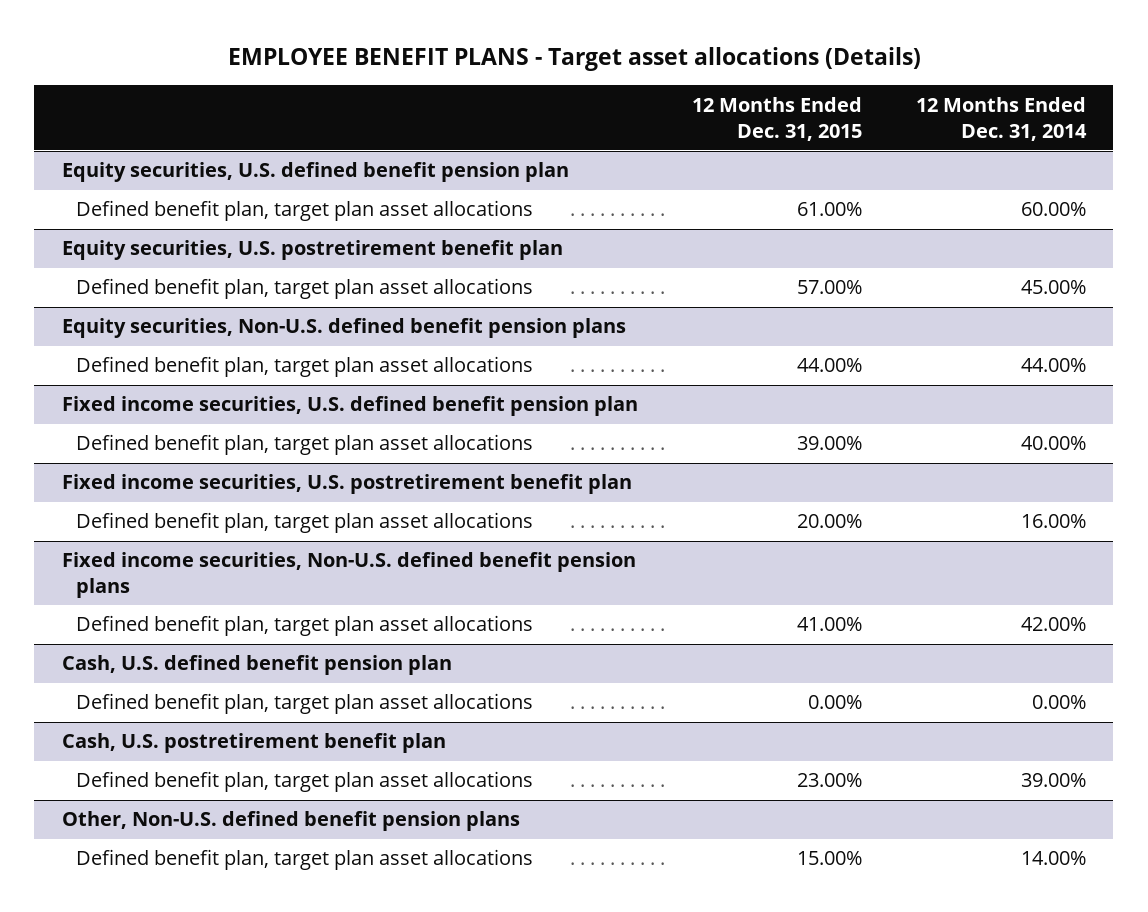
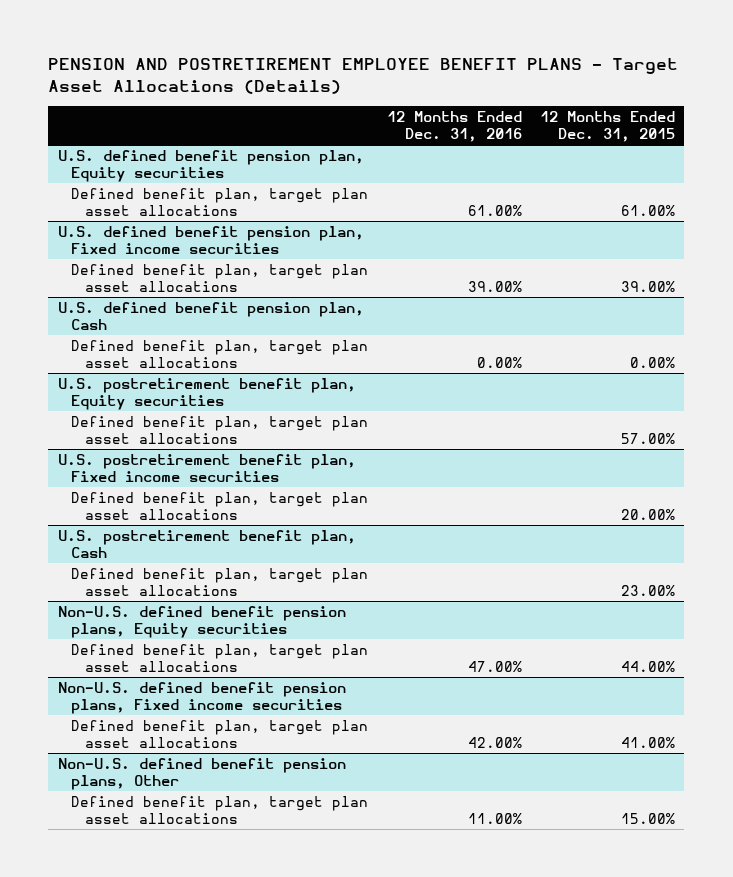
[227,47,921,72] EMPLOYEE BENEFIT PLANS - Target asset allocations (Details) -> [48,58,679,95] PENSION AND POSTRETIREMENT EMPLOYEE BENEFIT PLANS - Target Asset Allocations (Details)
[916,96,1088,141] 12 Months Ended Dec. 31, 2014 -> none
none -> [386,111,522,142] 12 Months Ended Dec. 31, 2016
[61,162,569,183] Equity securities, U.S. defined benefit pension plan -> [57,150,364,182] U.S. defined benefit pension plan, Equity securities
[61,240,563,261] Equity securities, U.S. postretirement benefit plan -> none
[76,278,534,300] Defined benefit plan, target plan asset allocations -> none
[61,318,626,339] Equity securities, Non-U.S. defined benefit pension plans -> none
[76,356,534,378] Defined benefit plan, target plan asset allocations -> none
[61,396,638,417] Fixed income securities, U.S. defined benefit pension plan -> [57,226,364,254] U.S. defined benefit pension plan, Fixed income securities
[61,474,632,495] Fixed income securities, U.S. postretirement benefit plan -> none
[76,512,534,534] Defined benefit plan, target plan asset allocations -> none
[61,552,636,599] Fixed income securities, Non-U.S. defined benefit pension plans -> none
[76,615,534,637] Defined benefit plan, target plan asset allocations -> none
[61,655,452,676] Cash, U.S. defined benefit pension plan -> [57,302,364,330] U.S. defined benefit pension plan, Cash
none -> [57,378,356,410] U.S. postretirement benefit plan, Equity securities
none -> [71,416,369,444] Defined benefit plan, target plan asset allocations
none -> [57,454,356,482] U.S. postretirement benefit plan, Fixed income securities
none -> [71,492,369,520] Defined benefit plan, target plan asset allocations
[61,733,446,754] Cash, U.S. postretirement benefit plan -> [57,530,356,558] U.S. postretirement benefit plan, Cash
none -> [57,606,346,638] Non-U.S. defined benefit pension plans, Equity securities
none -> [71,644,369,672] Defined benefit plan, target plan asset allocations
none -> [57,682,346,714] Non-U.S. defined benefit pension plans, Fixed income securities
none -> [71,720,369,748] Defined benefit plan, target plan asset allocations
[61,811,520,832] Other, Non-U.S. defined benefit pension plans -> [57,758,346,790] Non-U.S. defined benefit pension plans, Other

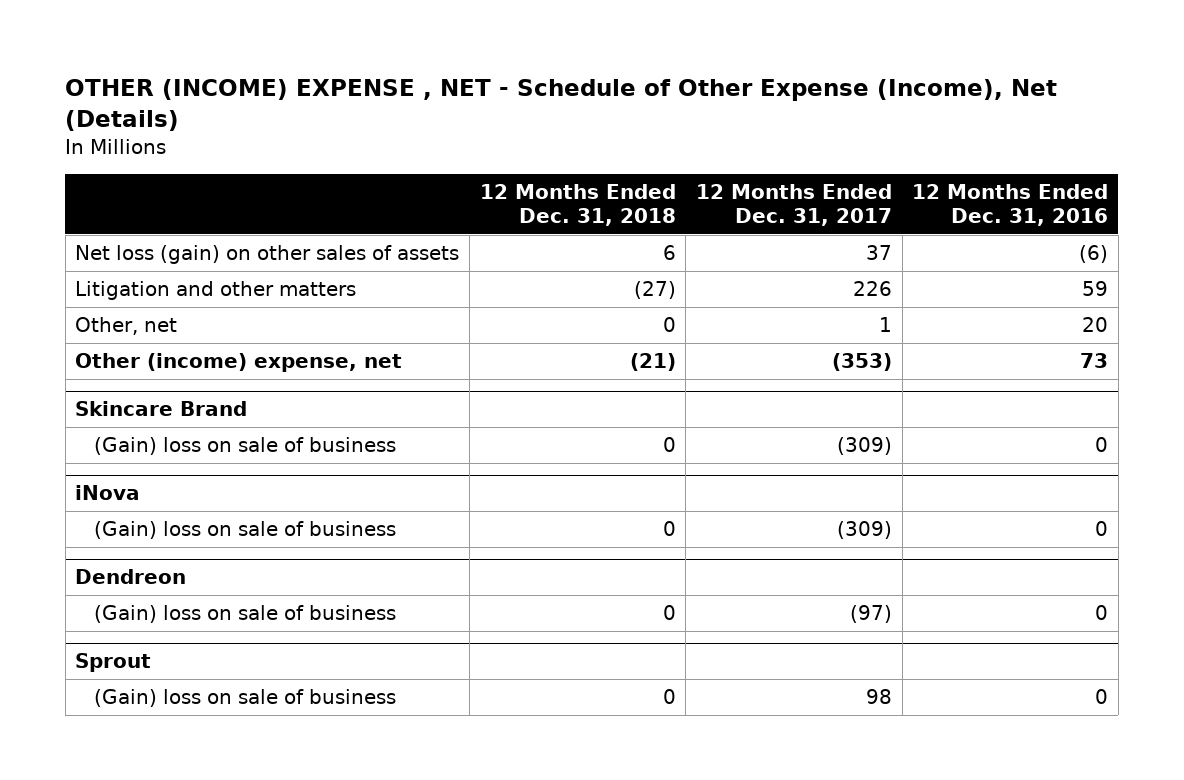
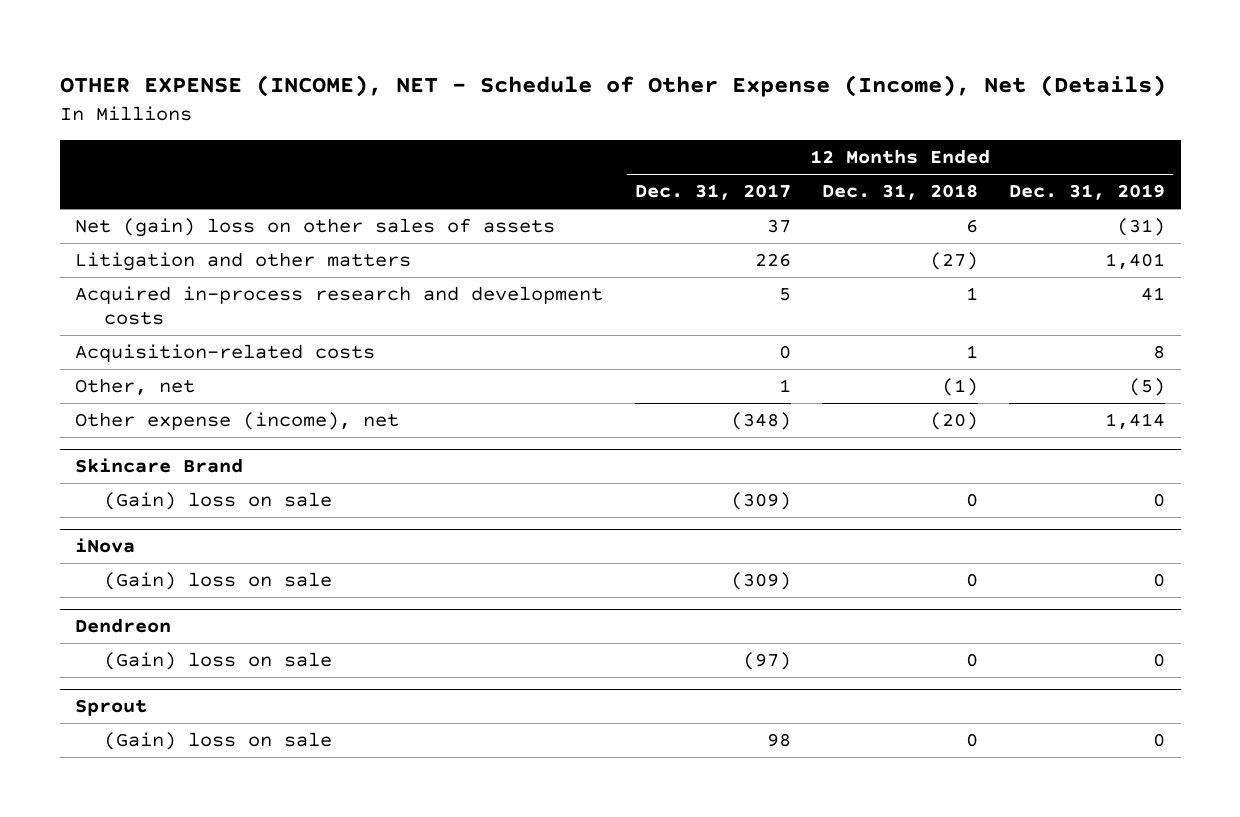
[65,79,1058,131] OTHER (INCOME) EXPENSE , NET - Schedule of Other Expense (Income), Net (Details) -> [59,74,1166,97] OTHER EXPENSE (INCOME), NET - Schedule of Other Expense (Income), Net (Details)
[912,183,1109,227] 12 Months Ended Dec. 31, 2016 -> none
none -> [1009,184,1166,201] Dec. 31, 2019
[75,245,460,265] Net loss (gain) on other sales of assets -> [75,218,556,238] Net (gain) loss on other sales of assets
none -> [75,286,604,326] Acquired in-process research and development costs
none -> [75,344,376,363] Acquisition-related costs
[662,317,676,333] 0 -> [941,378,978,397] (1)
[75,353,403,373] Other (income) expense, net -> [75,412,400,431] Other expense (income), net
[629,353,676,372] (21) -> [929,412,978,431] (20)
[831,353,892,372] (353) -> [730,412,791,431] (348)
[94,437,397,456] (Gain) loss on sale of business -> [104,492,333,511] (Gain) loss on sale
[94,521,397,540] (Gain) loss on sale of business -> [104,572,333,591] (Gain) loss on sale
[94,605,397,624] (Gain) loss on sale of business -> [104,652,333,671] (Gain) loss on sale
[94,689,397,708] (Gain) loss on sale of business -> [104,732,333,751] (Gain) loss on sale

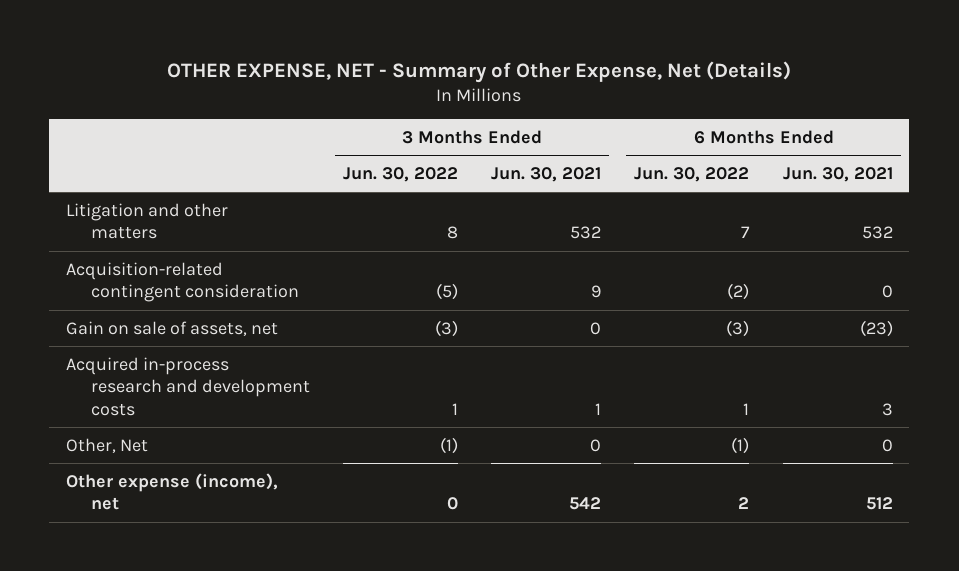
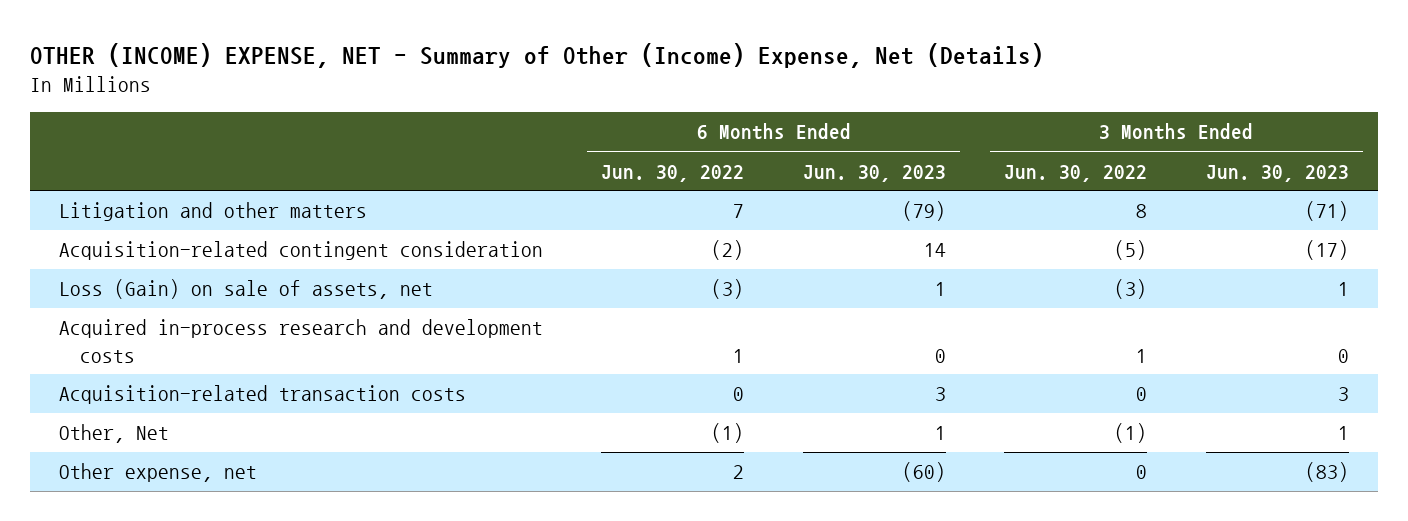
[167,61,792,84] OTHER EXPENSE, NET - Summary of Other Expense, Net (Details) -> [29,42,1044,68] OTHER (INCOME) EXPENSE, NET - Summary of Other (Income) Expense, Net (Details)
[491,166,602,182] Jun. 30, 2021 -> none
[782,166,893,182] Jun. 30, 2021 -> none
none -> [802,164,946,182] Jun. 30, 2023
none -> [1205,164,1349,182] Jun. 30, 2023
[66,320,279,336] Gain on sale of assets, net -> [58,279,433,300] Loss (Gain) on sale of assets, net
none -> [58,385,466,405] Acquisition-related transaction costs
[66,472,279,511] Other expense (income), net -> [58,463,257,483] Other expense, net

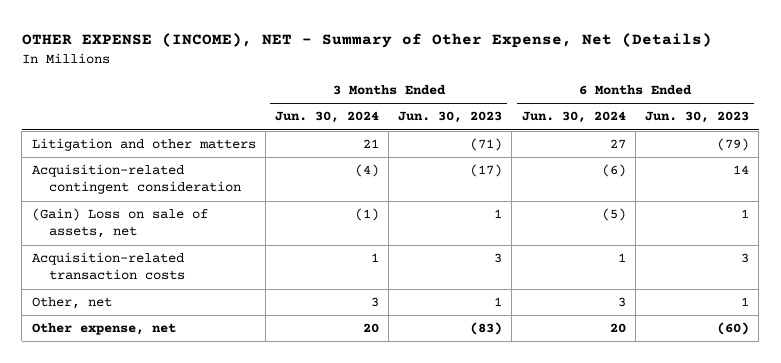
[29,42,1044,68] OTHER (INCOME) EXPENSE, NET - Summary of Other (Income) Expense, Net (Details) -> [21,32,712,48] OTHER EXPENSE (INCOME), NET - Summary of Other Expense, Net (Details)
[601,164,745,182] Jun. 30, 2022 -> none
[1004,164,1148,182] Jun. 30, 2022 -> none
none -> [274,111,379,124] Jun. 30, 2024
none -> [521,111,626,124] Jun. 30, 2024
[58,319,543,363] Acquired in-process research and development costs -> none
[58,279,433,300] Loss (Gain) on sale of assets, net -> [31,208,208,239] (Gain) Loss on sale of assets, net
[58,424,169,444] Other, Net -> [31,297,112,310] Other, net

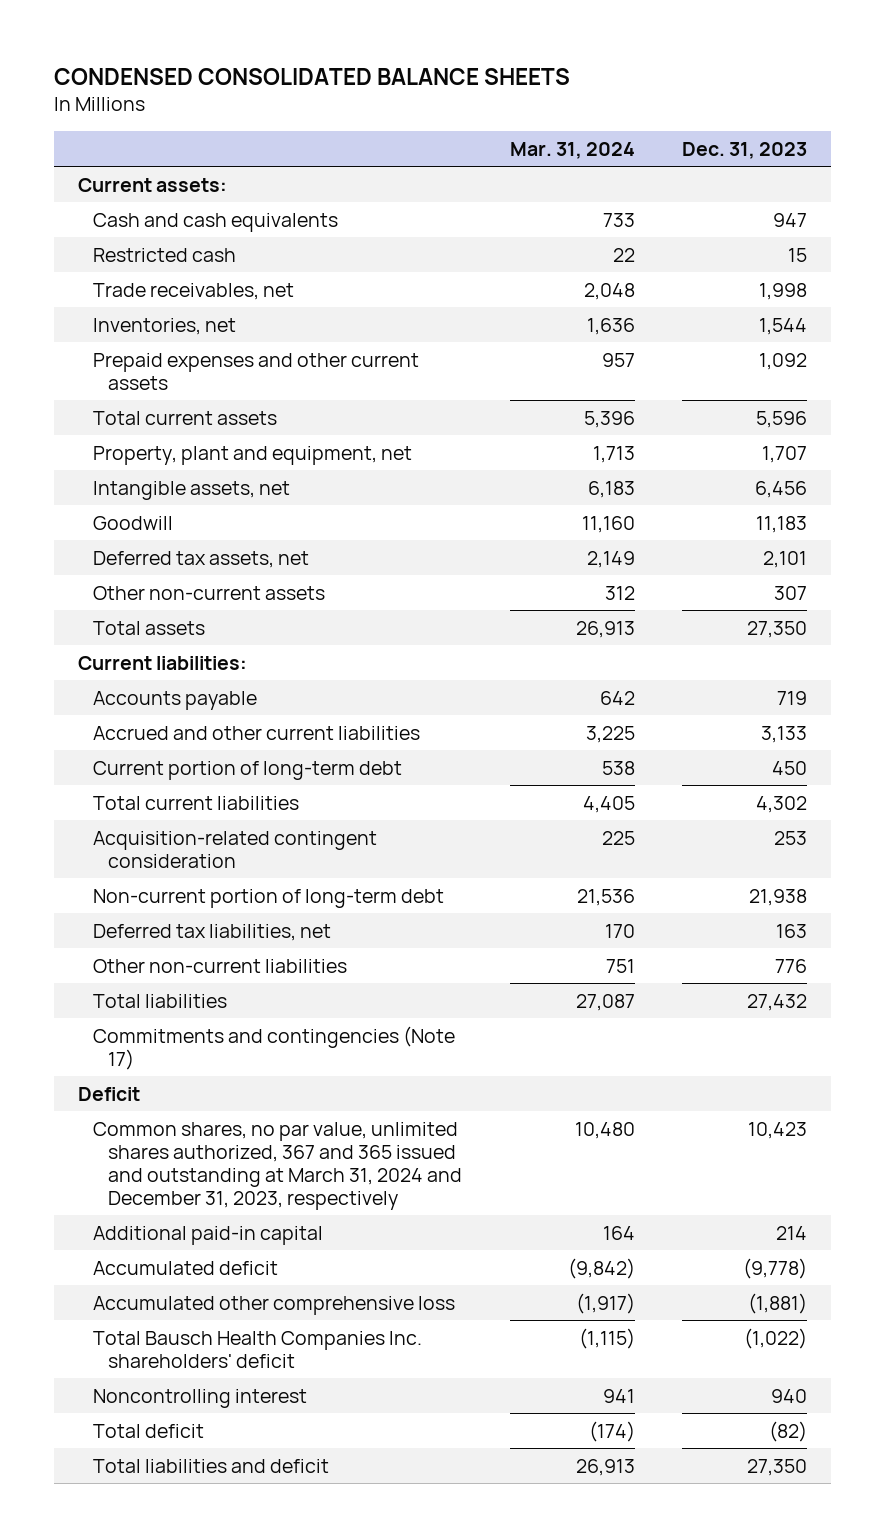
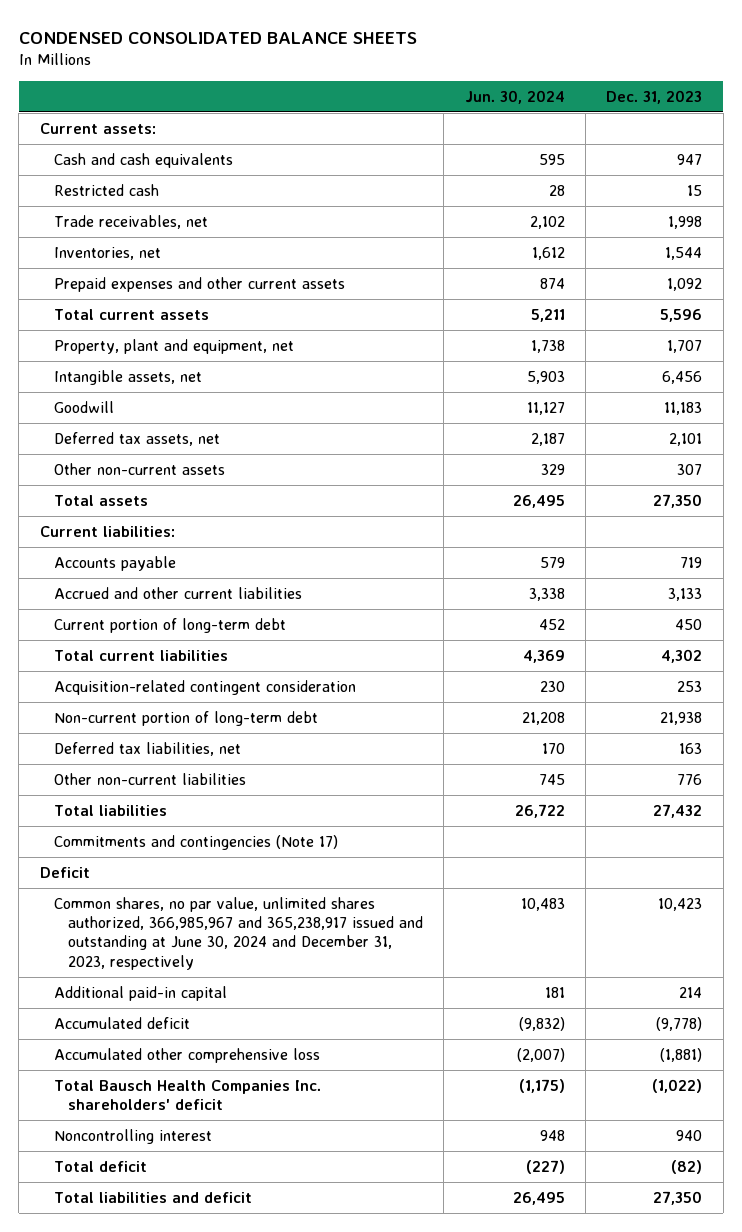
[509,141,635,159] Mar. 31, 2024 -> none
none -> [464,89,565,104] Jun. 30, 2024
[92,1121,462,1210] Common shares, no par value, unlimited shares authorized, 367 and 365 issued and outstanding at March 31, 2024 and December 31, 2023, respectively -> [53,896,423,970] Common shares, no par value, unlimited shares authorized, 366,985,967 and 365,238,917 issued and outstanding at June 30, 2024 and December 31, 2023, respectively

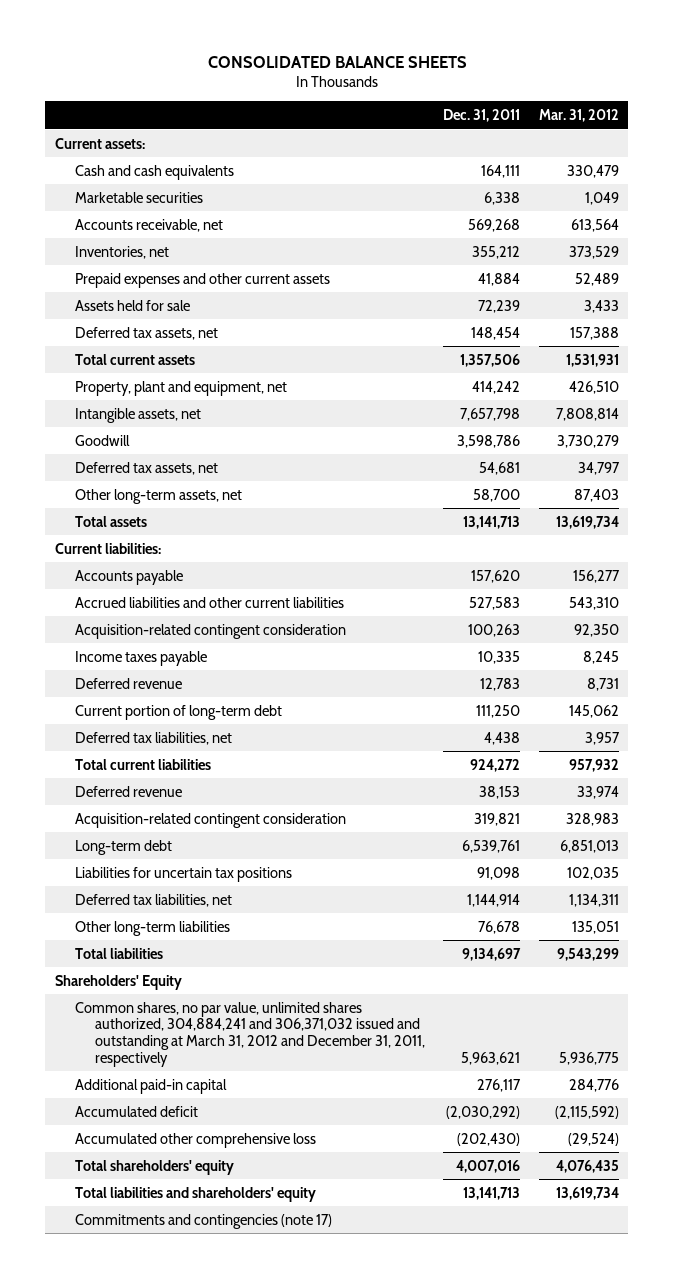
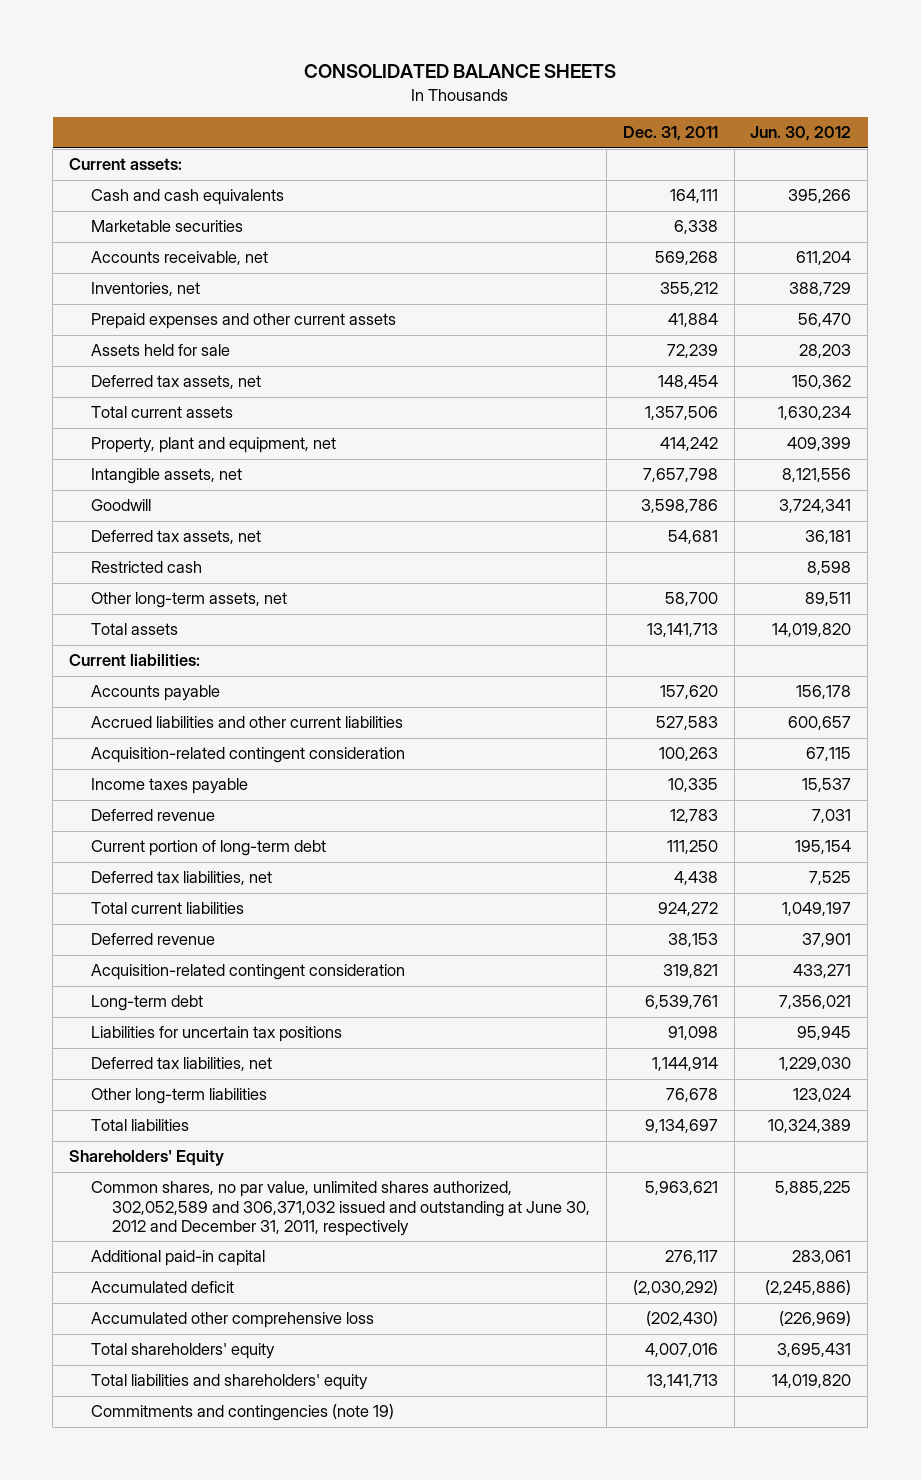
[538,108,619,122] Mar. 31, 2012 -> none
none -> [750,126,852,142] Jun. 30, 2012
none -> [90,561,202,574] Restricted cash
[74,1001,425,1067] Common shares, no par value, unlimited shares authorized, 304,884,241 and 306,371,032 issued and outstanding at March 31, 2012 and December 31, 2011, respectively -> [90,1181,590,1237] Common shares, no par value, unlimited shares authorized, 302,052,589 and 306,371,032 issued and outstanding at June 30, 2012 and December 31, 2011, respectively
[74,1213,332,1229] Commitments and contingencies (note 17) -> [90,1404,394,1422] Commitments and contingencies (note 19)

